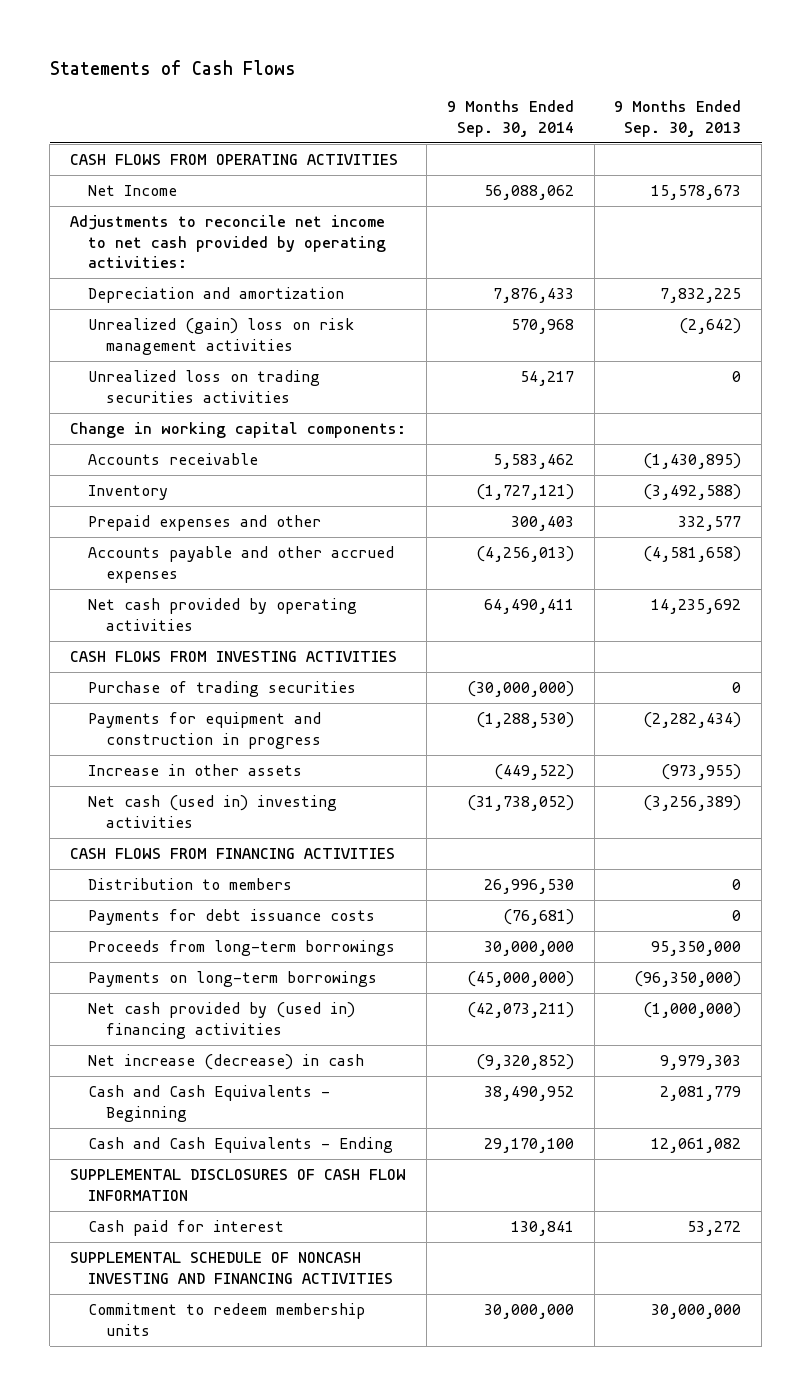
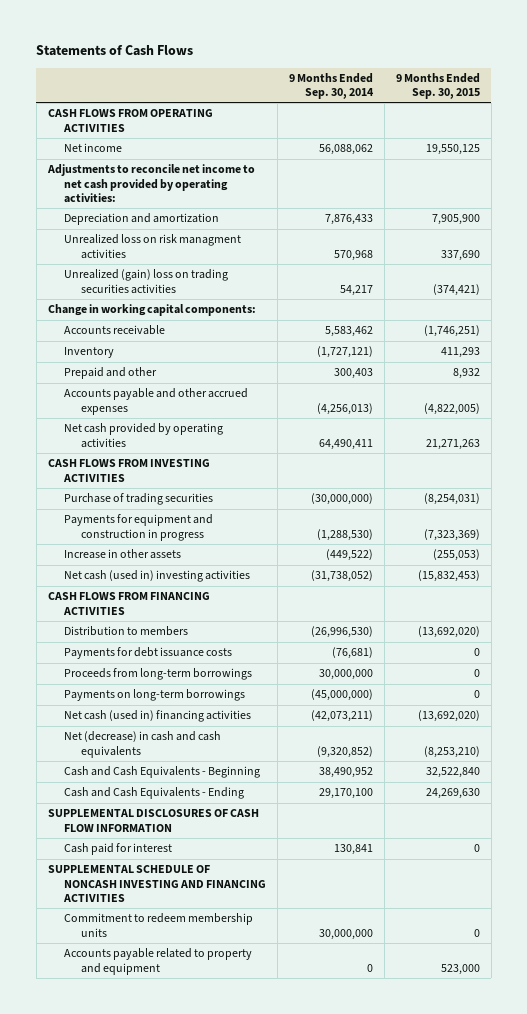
[614,100,742,137] 9 Months Ended Sep. 30, 2013 -> none
none -> [395,72,480,100] 9 Months Ended Sep. 30, 2015
[88,185,178,197] Net Income -> [64,143,123,153] Net income
[88,318,355,355] Unrealized (gain) loss on risk management activities -> [64,234,242,259] Unrealized loss on risk managment activities
[88,370,321,403] Unrealized loss on trading securities activities -> [64,269,229,294] Unrealized (gain) loss on trading securities activities
[88,515,322,532] Prepaid expenses and other -> [64,367,158,380] Prepaid and other
[483,879,574,895] 26,996,530 -> [311,626,374,639] (26,996,530)
[88,1002,356,1039] Net cash provided by (used in) financing activities -> [64,710,252,723] Net cash (used in) financing activities
[88,1054,365,1071] Net increase (decrease) in cash -> [64,731,222,758] Net (decrease) in cash and cash equivalents
none -> [64,948,253,975] Accounts payable related to property and equipment

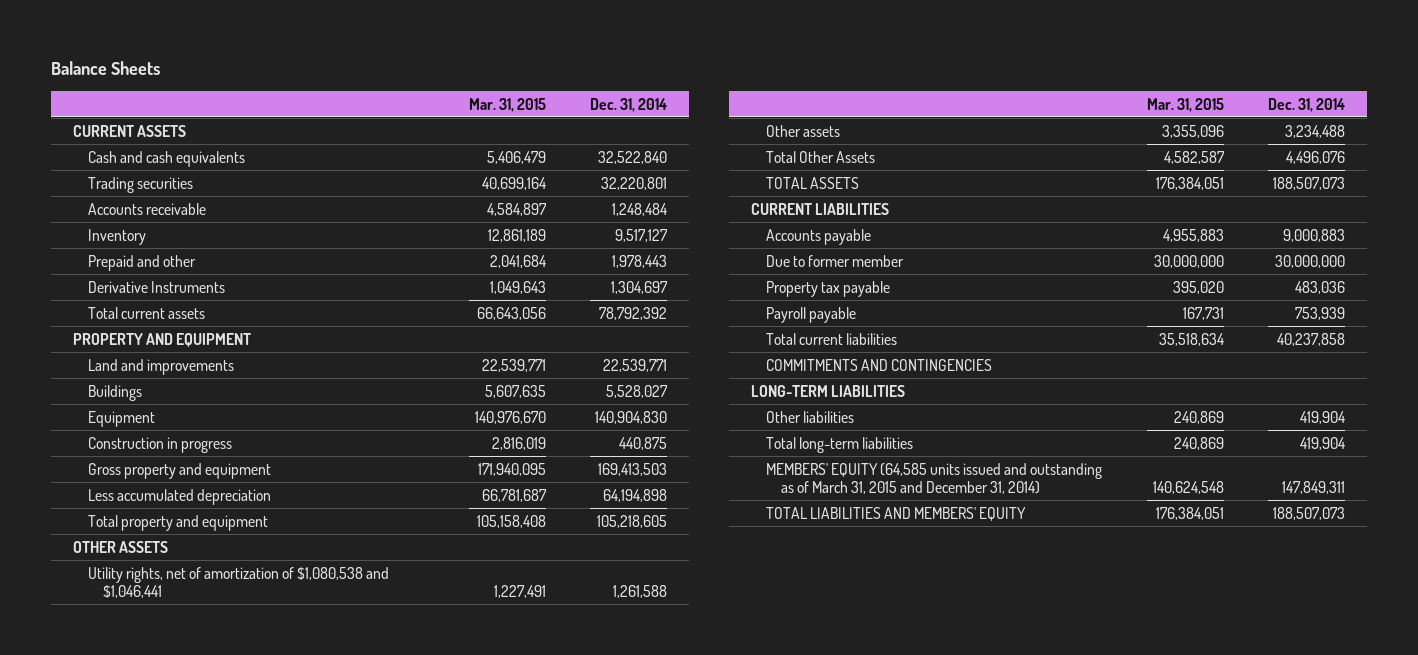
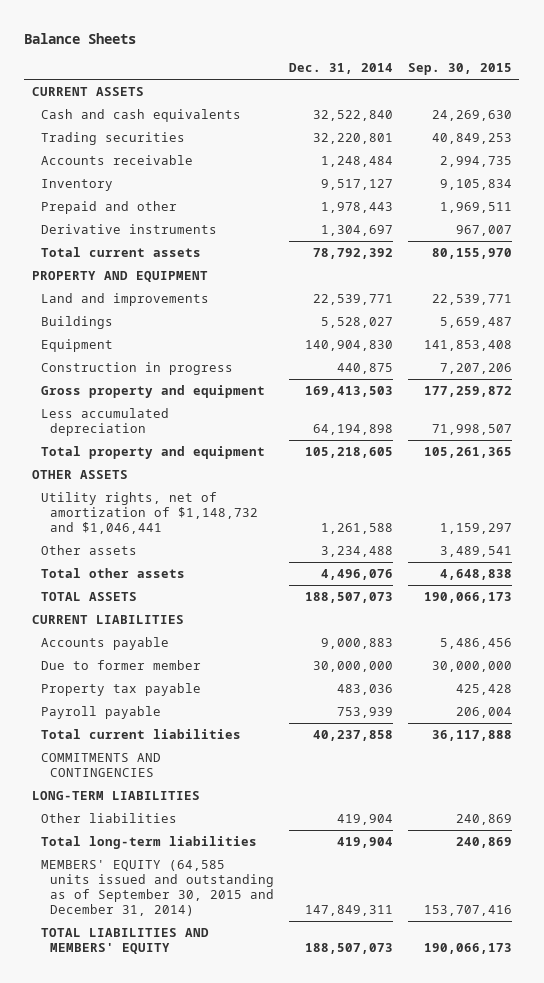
[468,97,546,112] Mar. 31, 2015 -> none
none -> [408,63,513,76] Sep. 30, 2015
[87,280,225,293] Derivative Instruments -> [41,224,218,235] Derivative instruments
[87,566,389,599] Utility rights, net of amortization of $1,080,538 and $1,046,441 -> [41,492,259,534] Utility rights, net of amortization of $1,148,732 and $1,046,441
[765,150,875,163] Total Other Assets -> [41,568,186,579] Total other assets
[765,462,1102,495] MEMBERS' EQUITY (64,585 units issued and outstanding as of March 31, 2015 and December 31, 2014) -> [41,860,275,916] MEMBERS' EQUITY (64,585 units issued and outstanding as of September 30, 2015 and December 31, 2014)

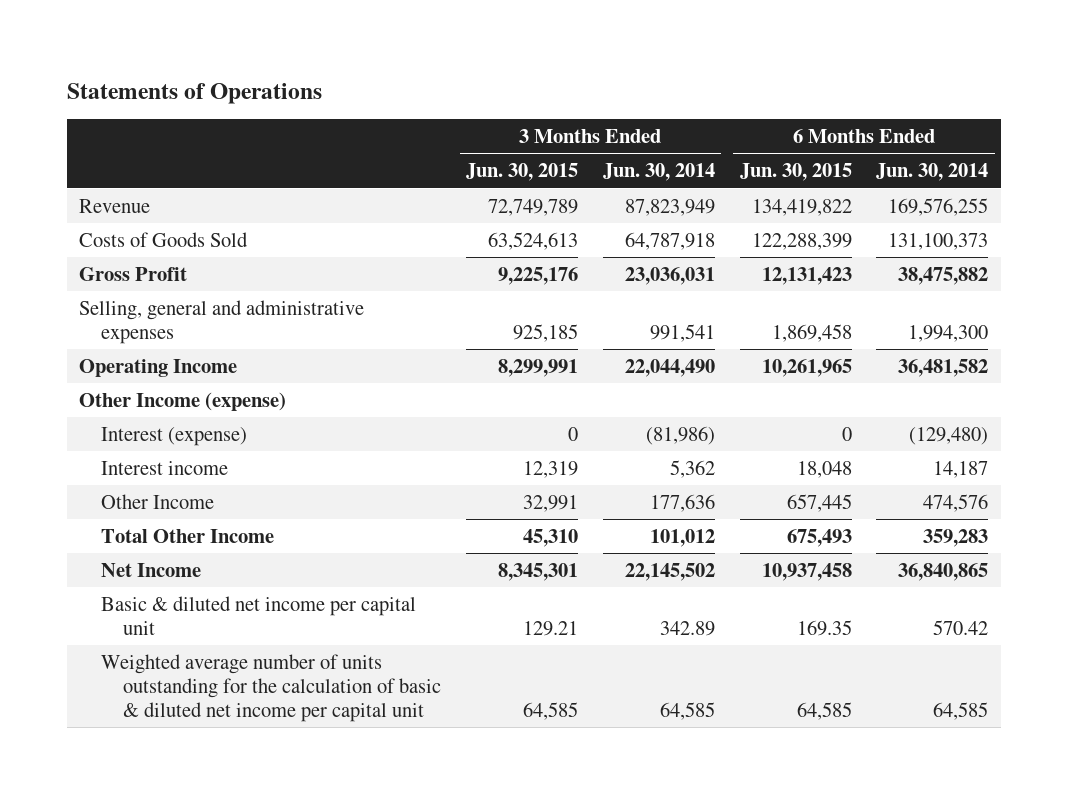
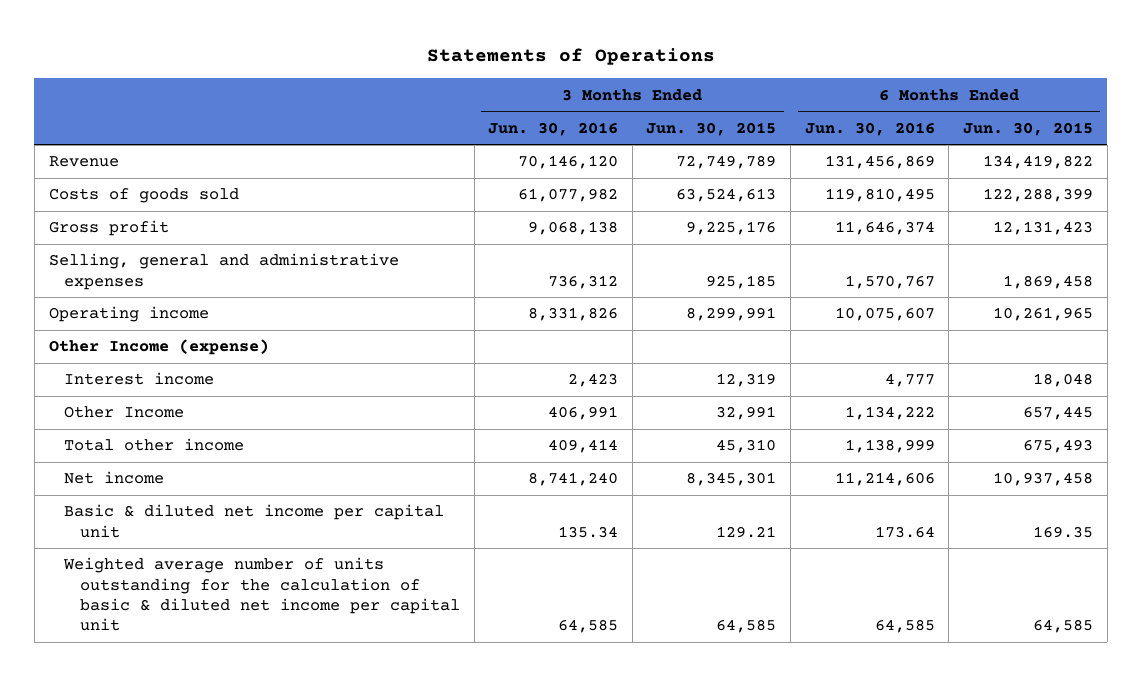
[602,163,715,182] Jun. 30, 2014 -> none
[876,163,989,182] Jun. 30, 2014 -> none
none -> [488,121,619,136] Jun. 30, 2016
none -> [804,121,935,136] Jun. 30, 2016
[79,231,249,247] Costs of Goods Sold -> [48,188,239,204] Costs of goods sold
[79,266,188,281] Gross Profit -> [48,220,169,237] Gross profit
[79,358,238,377] Operating Income -> [48,306,209,323] Operating income
[101,426,248,446] Interest (expense) -> none
[101,528,275,543] Total Other Income -> [64,438,245,452] Total other income
[101,562,202,577] Net Income -> [64,471,165,485] Net income

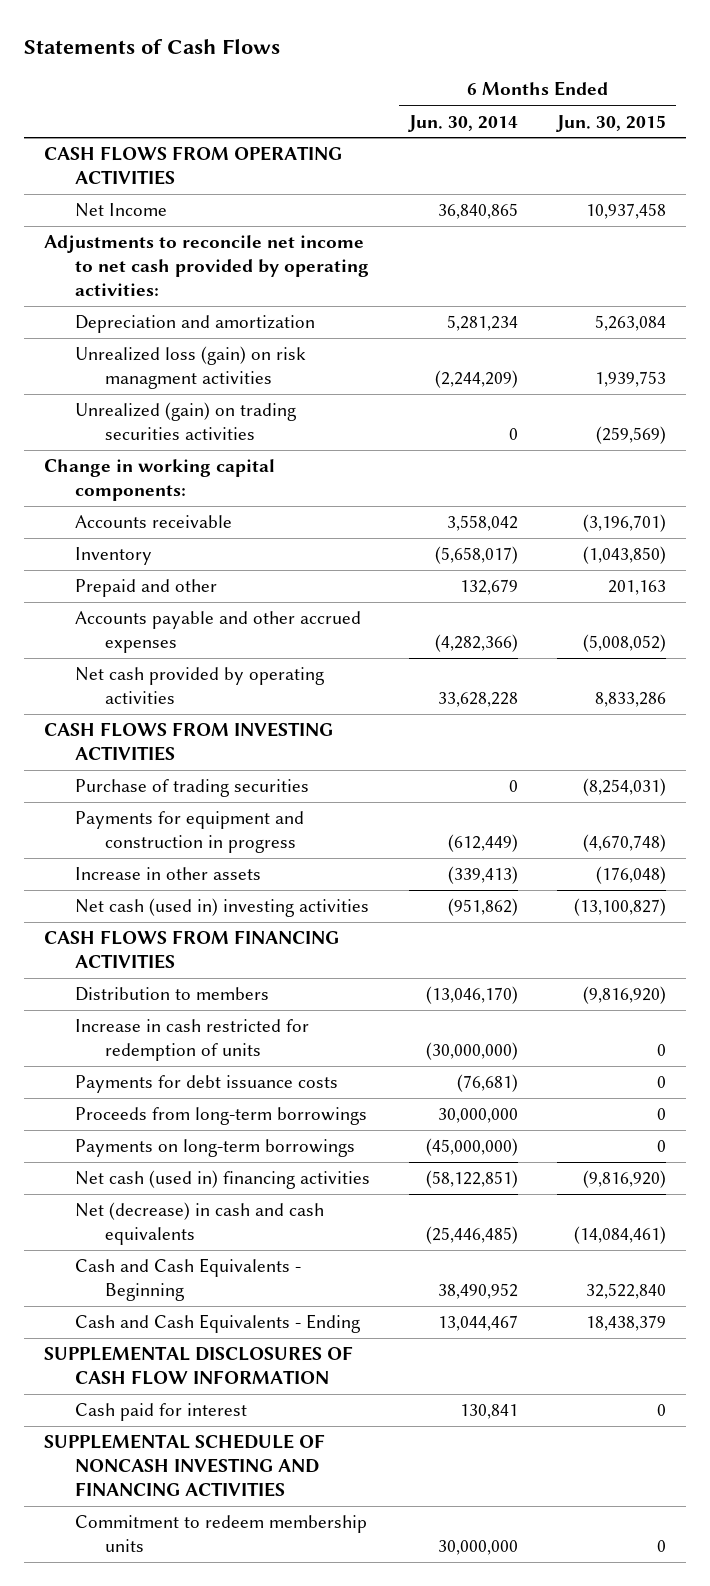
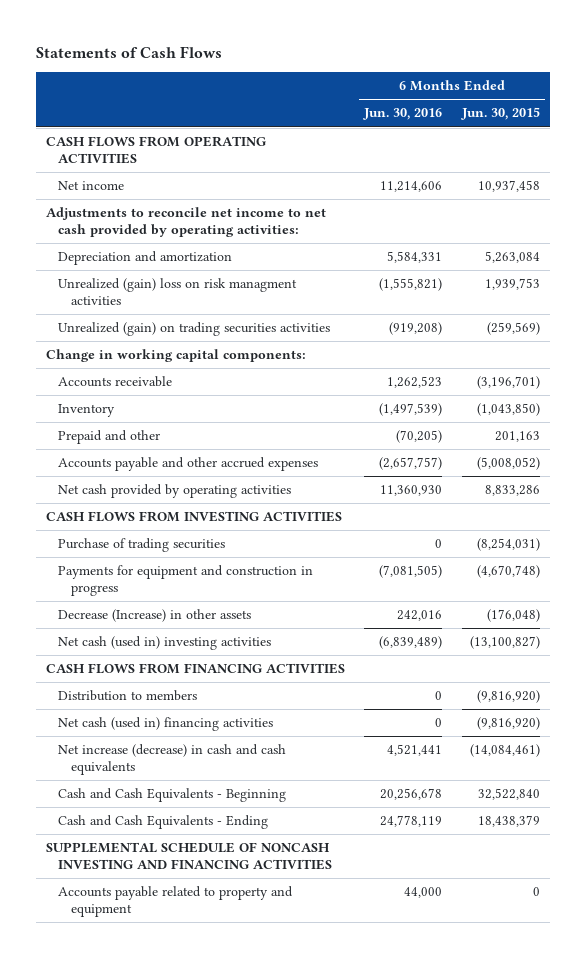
[407,114,518,132] Jun. 30, 2014 -> none
none -> [363,108,443,121] Jun. 30, 2016
[74,203,167,218] Net Income -> [58,181,125,191] Net income
[74,346,306,389] Unrealized loss (gain) on risk managment activities -> [58,278,298,305] Unrealized (gain) loss on risk managment activities
[74,867,261,881] Increase in other assets -> [58,609,252,623] Decrease (Increase) in other assets
[74,1019,309,1061] Increase in cash restricted for redemption of units -> none
[74,1075,338,1094] Payments for debt issuance costs -> none
[74,1107,367,1126] Proceeds from long-term borrowings -> none
[74,1139,355,1158] Payments on long-term borrowings -> none
[74,1202,324,1245] Net (decrease) in cash and cash equivalents -> [58,744,287,775] Net increase (decrease) in cash and cash equivalents
[43,1346,353,1385] SUPPLEMENTAL DISCLOSURES OF CASH FLOW INFORMATION -> none
[74,1403,247,1422] Cash paid for interest -> none
[74,1515,367,1552] Commitment to redeem membership units -> none
none -> [58,886,294,917] Accounts payable related to property and equipment

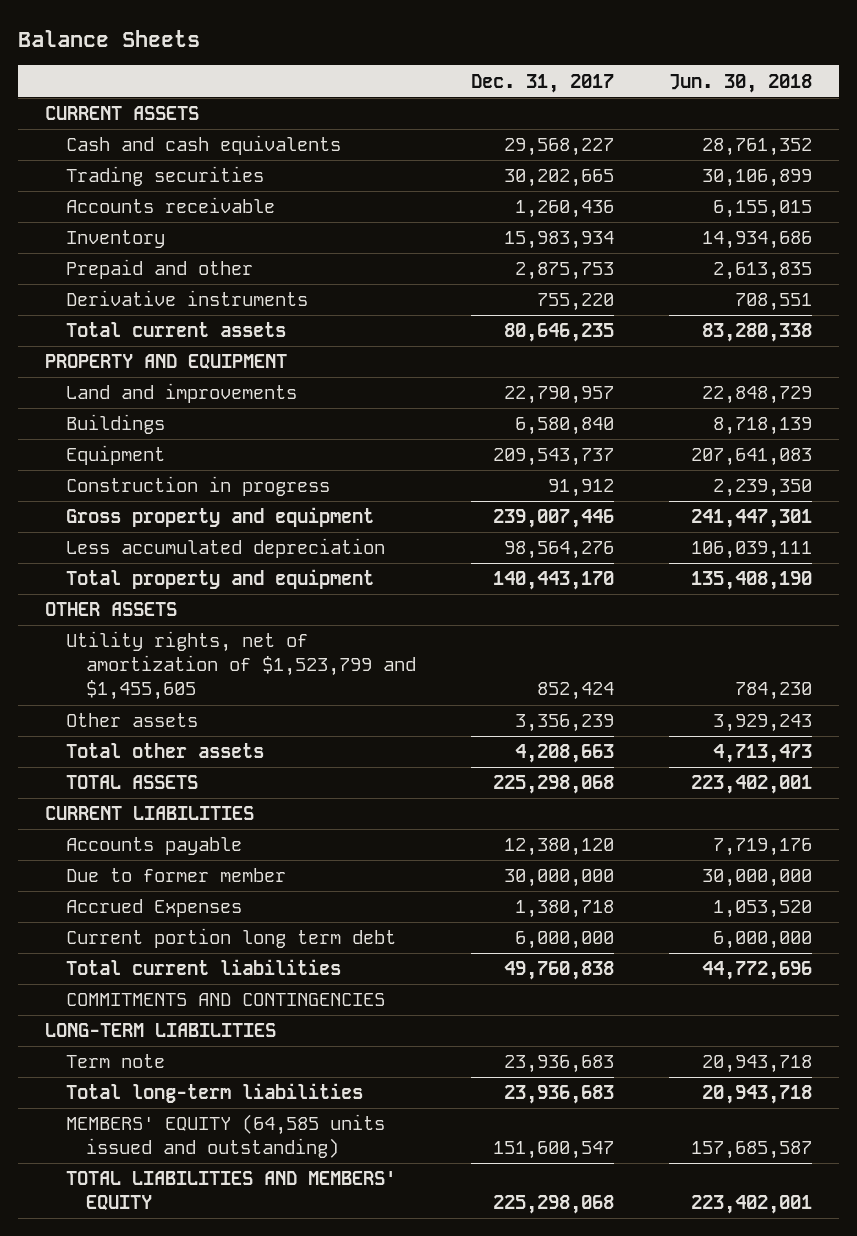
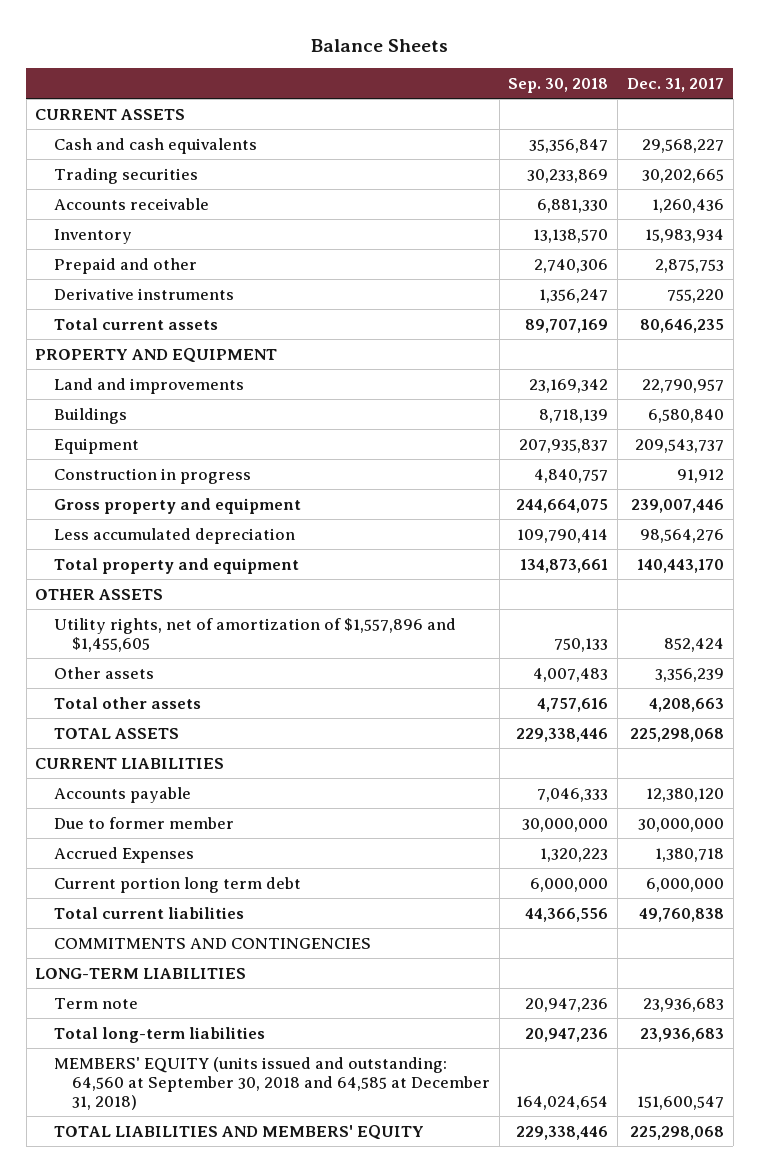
[668,73,812,93] Jun. 30, 2018 -> none
none -> [508,77,609,93] Sep. 30, 2018
[65,631,417,701] Utility rights, net of amortization of $1,523,799 and $1,455,605 -> [53,617,456,652] Utility rights, net of amortization of $1,557,896 and $1,455,605
[65,1114,385,1159] MEMBERS' EQUITY (64,585 units issued and outstanding) -> [53,1056,490,1111] MEMBERS' EQUITY (units issued and outstanding: 64,560 at September 30, 2018 and 64,585 at December 31, 2018)

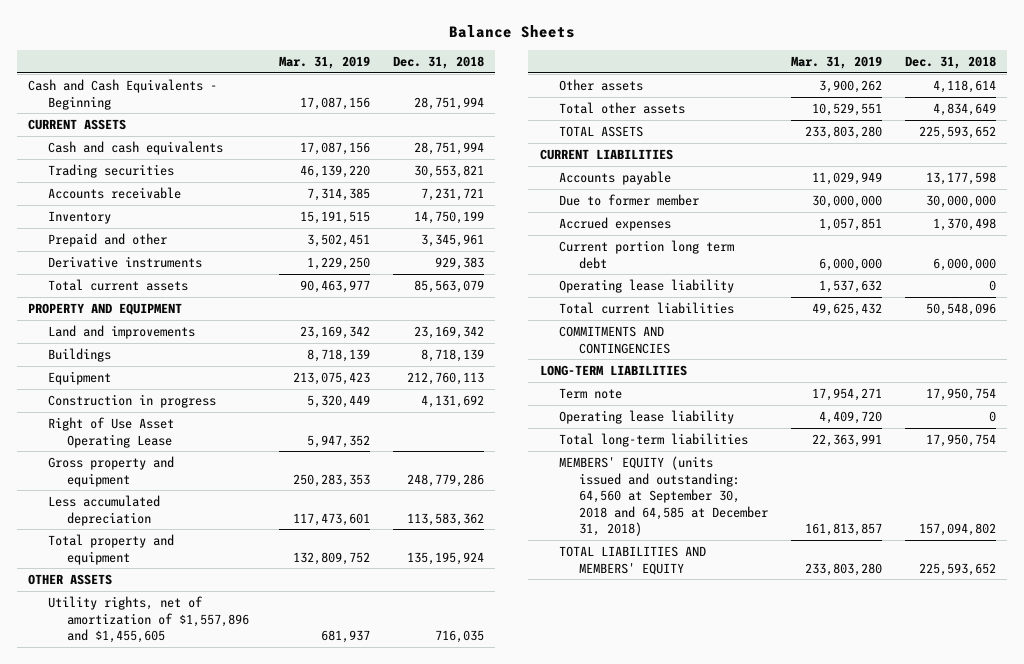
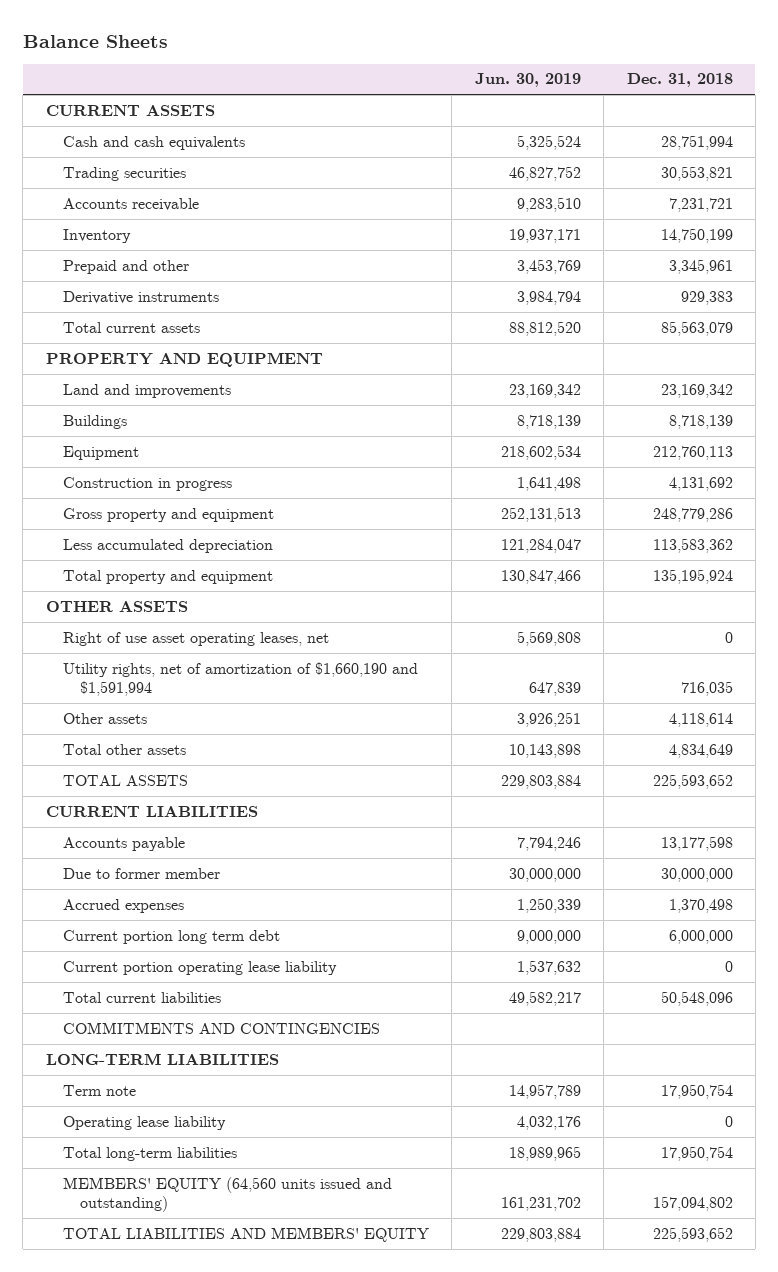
[279,56,371,70] Mar. 31, 2019 -> none
none -> [474,73,581,88] Jun. 30, 2019
[28,78,218,110] Cash and Cash Equivalents - Beginning -> none
[47,416,174,448] Right of Use Asset Operating Lease -> none
none -> [63,631,330,646] Right of use asset operating leases, net
[47,595,250,644] Utility rights, net of amortization of $1,557,896 and $1,455,605 -> [63,661,419,696] Utility rights, net of amortization of $1,660,190 and $1,591,994
[559,278,735,293] Operating lease liability -> [63,960,338,975] Current portion operating lease liability
[559,455,768,537] MEMBERS' EQUITY (units issued and outstanding: 64,560 at September 30, 2018 and 64,585 at December 31, 2018) -> [63,1176,393,1212] MEMBERS' EQUITY (64,560 units issued and outstanding)

